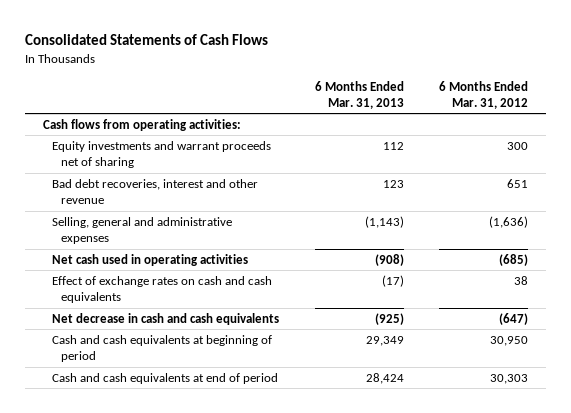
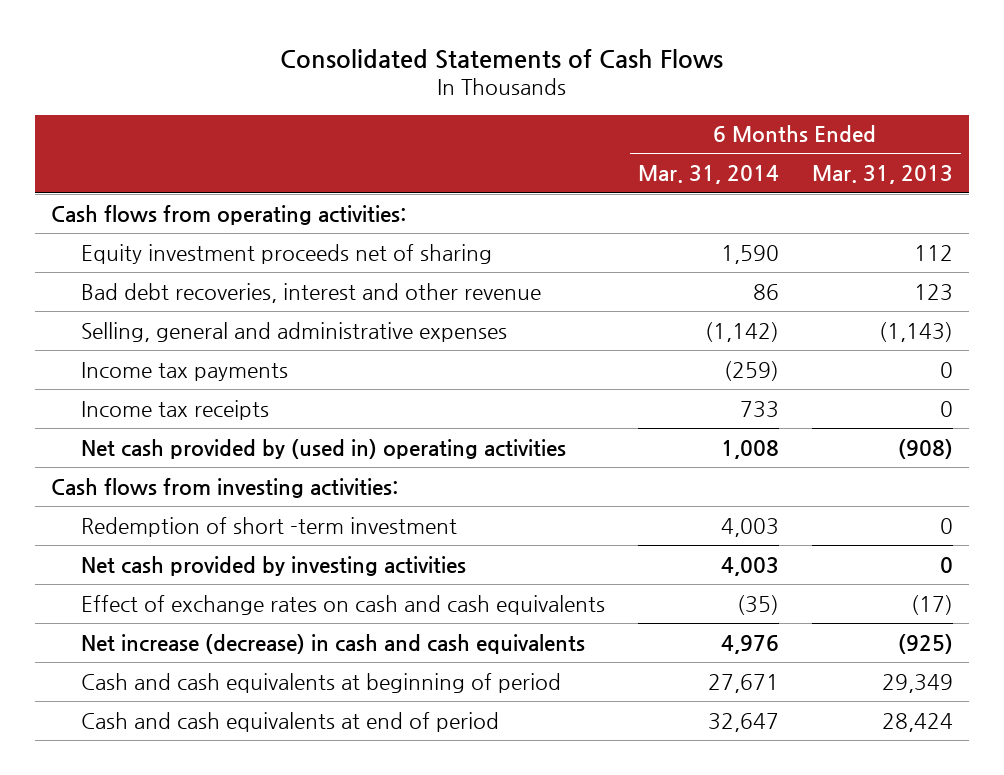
[439,80,529,109] 6 Months Ended Mar. 31, 2012 -> none
none -> [638,165,780,185] Mar. 31, 2014
[51,140,271,169] Equity investments and warrant proceeds net of sharing -> [81,243,493,264] Equity investment proceeds net of sharing
none -> [81,361,289,381] Income tax payments
none -> [81,399,270,420] Income tax receipts
[51,253,248,266] Net cash used in operating activities -> [81,438,567,459] Net cash provided by (used in) operating activities
none -> [51,477,399,498] Cash flows from investing activities:
none -> [81,516,458,537] Redemption of short -term investment
none -> [81,555,467,576] Net cash provided by investing activities
[51,312,279,325] Net decrease in cash and cash equivalents -> [81,633,586,654] Net increase (decrease) in cash and cash equivalents

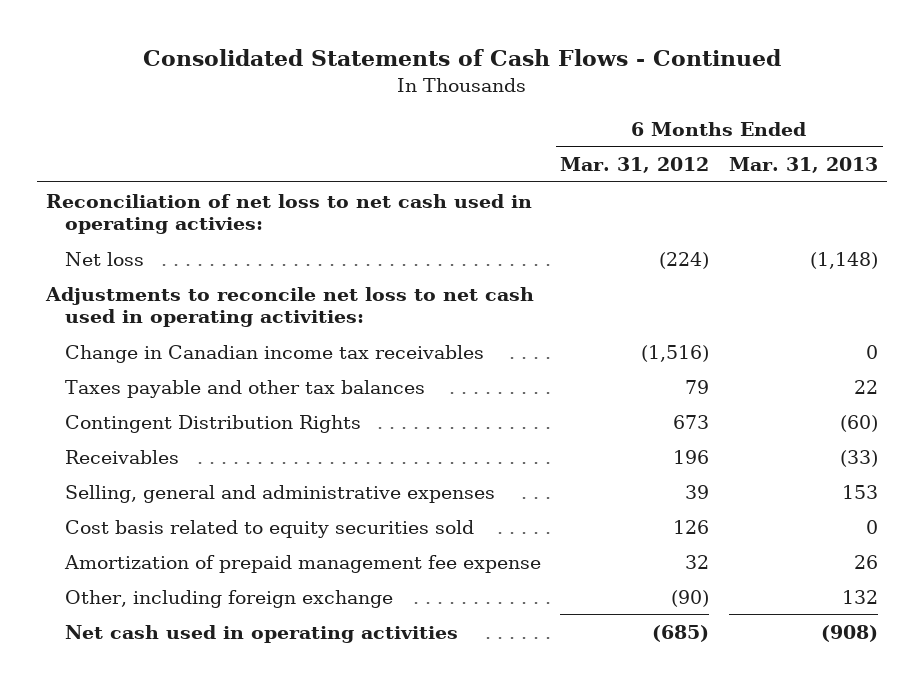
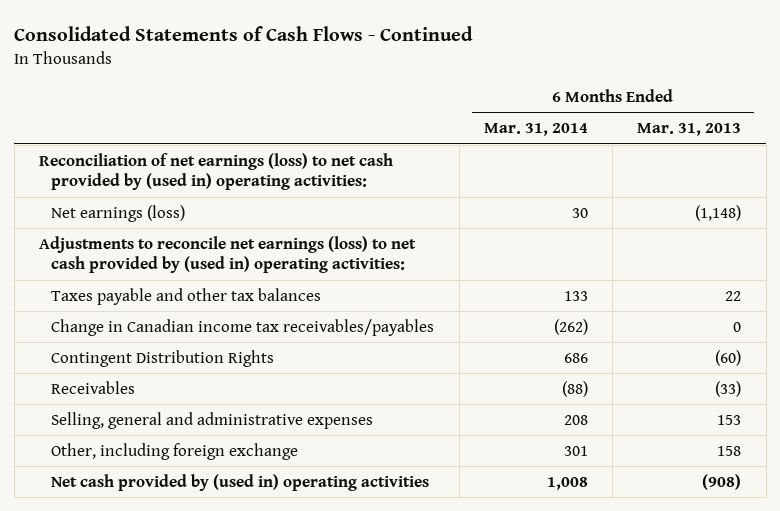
[560,157,710,174] Mar. 31, 2012 -> none
none -> [483,123,588,137] Mar. 31, 2014
[65,344,485,363] Change in Canadian income tax receivables -> none
[46,193,533,235] Reconciliation of net loss to net cash used in operating activies: -> [39,152,394,191] Reconciliation of net earnings (loss) to net cash provided by (used in) operating activities:
[65,251,145,266] Net loss -> [51,204,186,222] Net earnings (loss)
[45,286,535,328] Adjustments to reconcile net loss to net cash used in operating activities: -> [39,235,417,274] Adjustments to reconcile net earnings (loss) to net cash provided by (used in) operating activities:
none -> [51,318,435,336] Change in Canadian income tax receivables/payables
[65,519,475,538] Cost basis related to equity securities sold -> none
[64,554,542,573] Amortization of prepaid management fee expense -> none
[841,589,878,604] 132 -> [717,445,742,456] 158
[65,624,459,643] Net cash used in operating activities -> [51,473,430,491] Net cash provided by (used in) operating activities

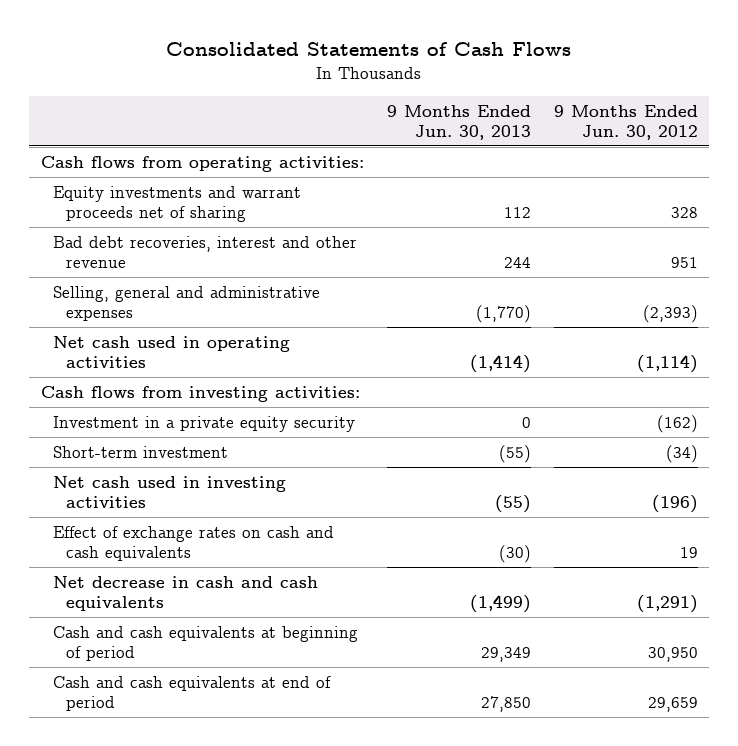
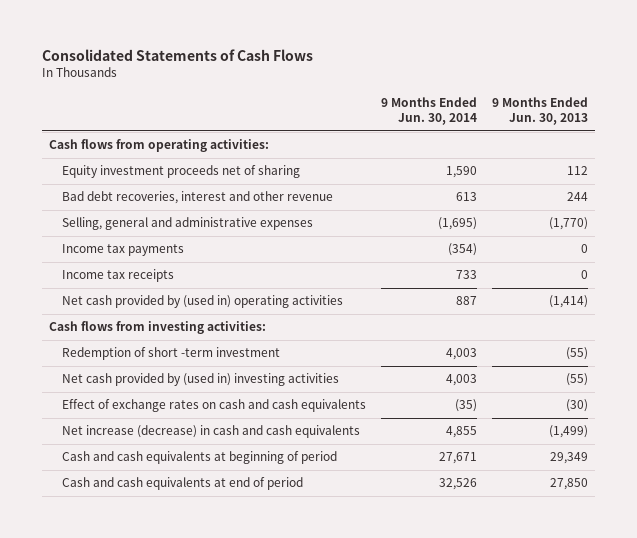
[553,104,698,140] 9 Months Ended Jun. 30, 2012 -> none
none -> [381,96,478,126] 9 Months Ended Jun. 30, 2014
[53,185,302,222] Equity investments and warrant proceeds net of sharing -> [62,165,301,179] Equity investment proceeds net of sharing
none -> [62,244,185,257] Income tax payments
none -> [62,269,175,283] Income tax receipts
[53,335,291,368] Net cash used in operating activities -> [62,295,344,309] Net cash provided by (used in) operating activities
[53,415,356,432] Investment in a private equity security -> none
[53,445,229,458] Short-term investment -> [62,347,281,361] Redemption of short -term investment
[53,475,287,508] Net cash used in investing activities -> [62,373,340,387] Net cash provided by (used in) investing activities
[53,575,319,611] Net decrease in cash and cash equivalents -> [62,425,361,439] Net increase (decrease) in cash and cash equivalents

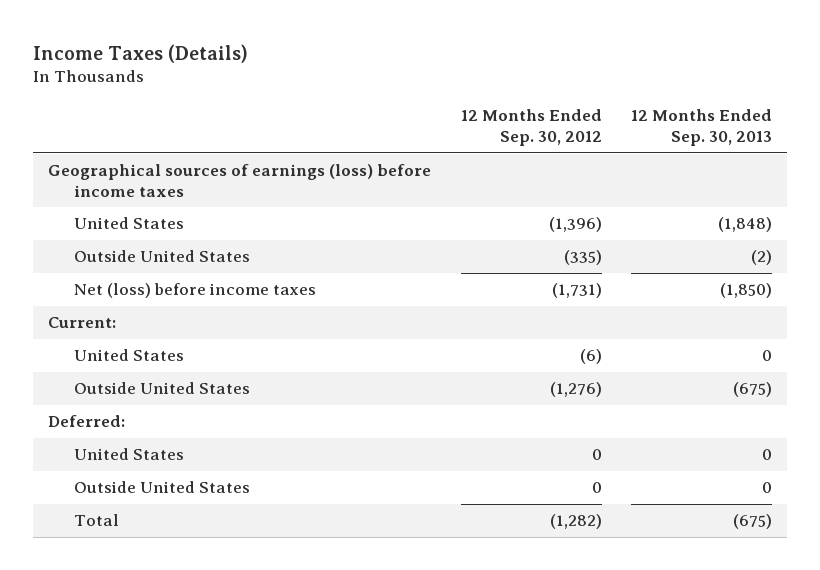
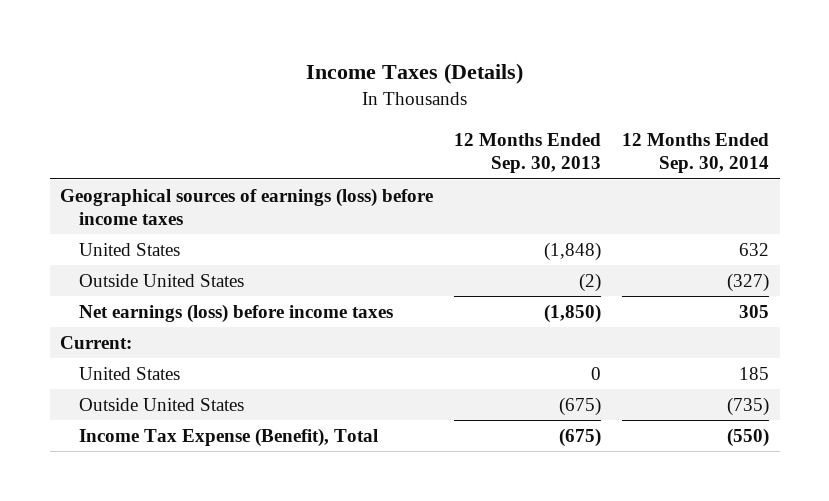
[460,109,602,147] 12 Months Ended Sep. 30, 2012 -> none
none -> [622,133,770,174] 12 Months Ended Sep. 30, 2014
[73,283,316,299] Net (loss) before income taxes -> [79,303,394,323] Net earnings (loss) before income taxes
[48,415,126,428] Deferred: -> none
[73,448,184,461] United States -> none
[73,481,250,494] Outside United States -> none
[73,514,119,527] Total -> [79,427,379,447] Income Tax Expense (Benefit), Total

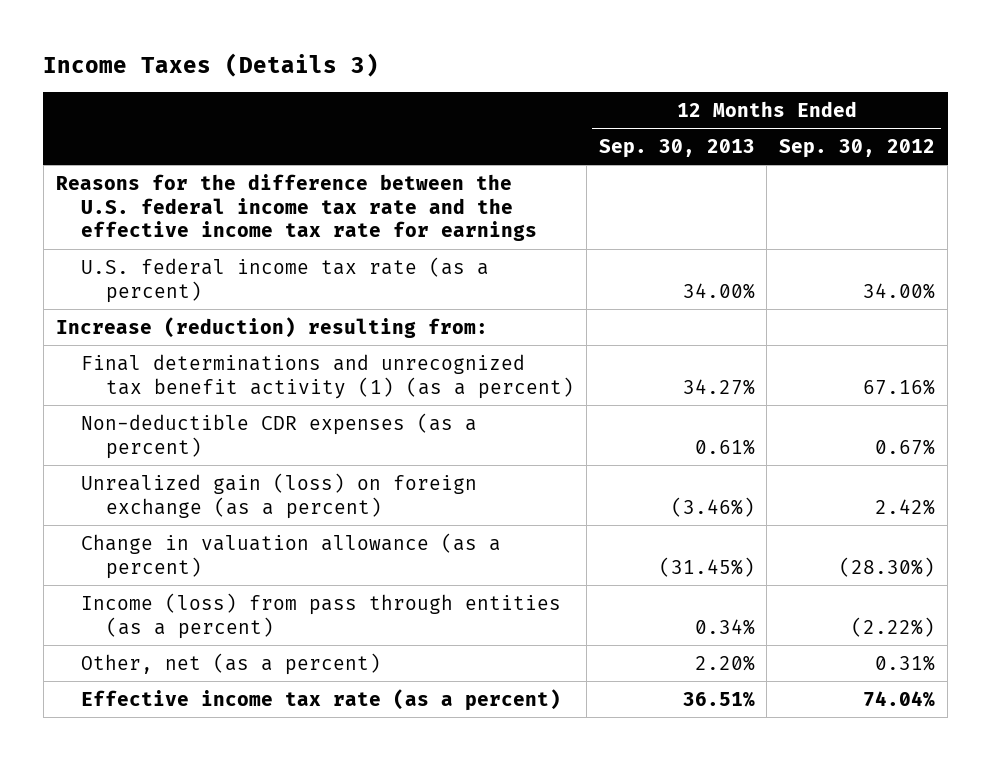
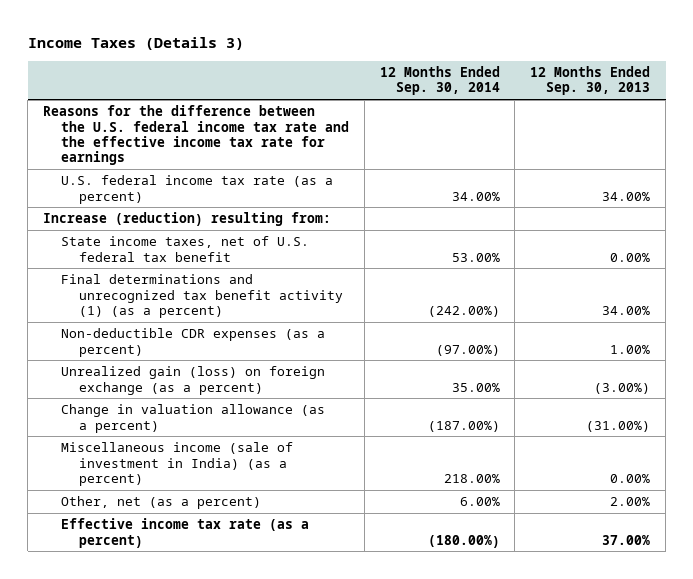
[779,139,936,159] Sep. 30, 2012 -> none
none -> [379,65,500,96] 12 Months Ended Sep. 30, 2014
[80,592,561,639] Income (loss) from pass through entities (as a percent) -> none
none -> [60,236,309,262] State income taxes, net of U.S. federal tax benefit
[682,378,755,395] 34.27% -> [602,305,651,315] 34.00%
[694,438,755,455] 0.61% -> [610,344,651,354] 1.00%
[670,496,755,517] (3.46%) -> [594,382,651,394] (3.00%)
[658,556,755,577] (31.45%) -> [586,420,651,432] (31.00%)
none -> [60,442,293,486] Miscellaneous income (sale of investment in India) (as a percent)
[694,654,755,671] 2.20% -> [610,497,651,507] 2.00%
[682,691,755,707] 36.51% -> [602,534,651,545] 37.00%

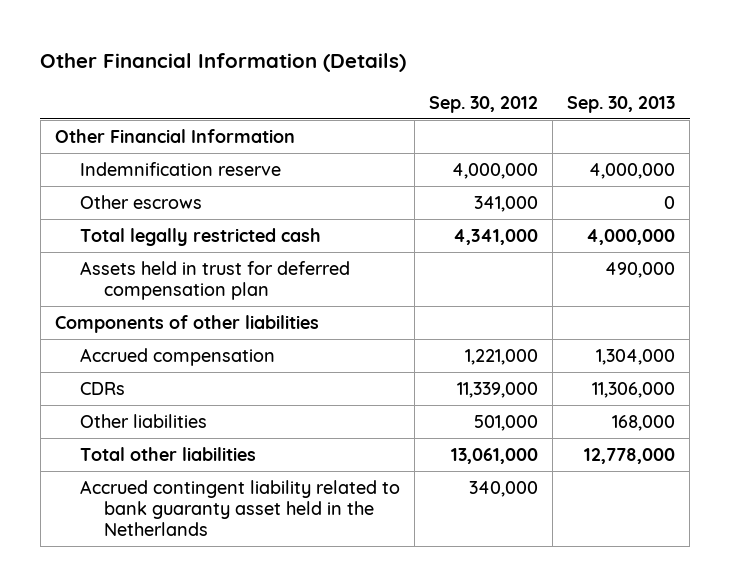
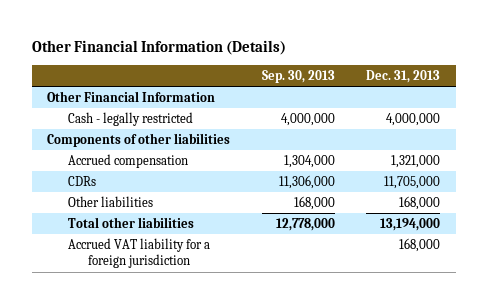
[428,95,538,113] Sep. 30, 2012 -> none
none -> [366,69,441,83] Dec. 31, 2013
[79,161,281,176] Indemnification reserve -> none
[79,194,202,209] Other escrows -> none
[79,260,350,300] Assets held in trust for deferred compensation plan -> none
[79,227,321,246] Total legally restricted cash -> [67,112,193,127] Cash - legally restricted
[79,479,400,537] Accrued contingent liability related to bank guaranty asset held in the Netherlands -> none
none -> [67,238,210,269] Accrued VAT liability for a foreign jurisdiction

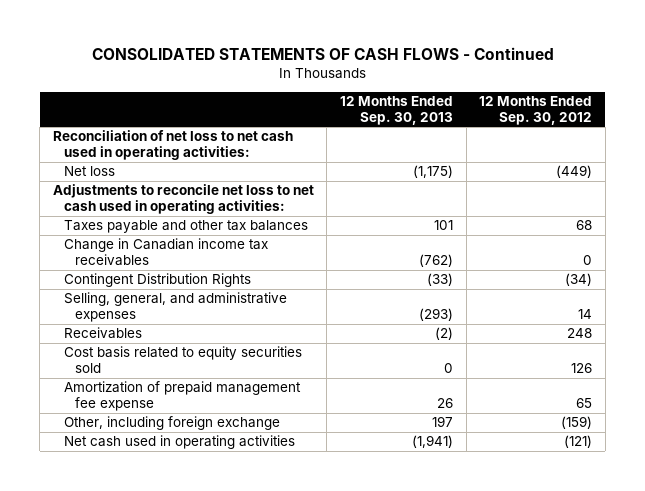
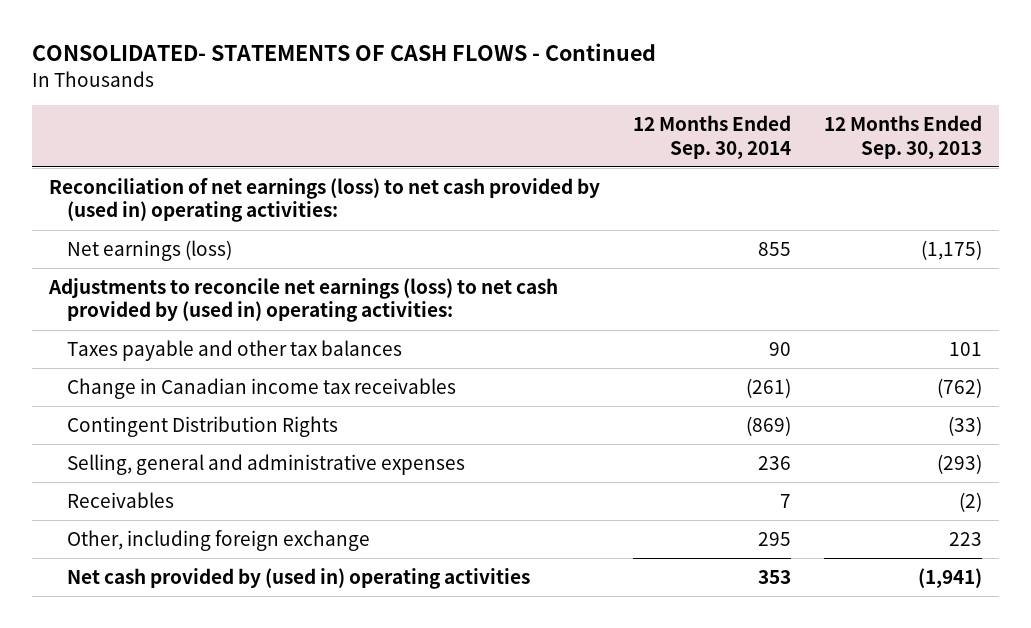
[91,47,554,61] CONSOLIDATED STATEMENTS OF CASH FLOWS - Continued -> [32,43,657,62] CONSOLIDATED- STATEMENTS OF CASH FLOWS - Continued
[479,95,593,125] 12 Months Ended Sep. 30, 2012 -> none
none -> [633,115,792,159] 12 Months Ended Sep. 30, 2014
[52,130,293,161] Reconciliation of net loss to net cash used in operating activities: -> [48,177,600,223] Reconciliation of net earnings (loss) to net cash provided by (used in) operating activities:
[63,166,115,177] Net loss -> [67,239,233,261] Net earnings (loss)
[52,184,314,215] Adjustments to reconcile net loss to net cash used in operating activities: -> [47,277,558,323] Adjustments to reconcile net earnings (loss) to net cash provided by (used in) operating activities:
[63,292,287,323] Selling, general, and administrative expenses -> [67,453,466,475] Selling, general and administrative expenses
[63,346,302,374] Cost basis related to equity securities sold -> none
[63,381,301,412] Amortization of prepaid management fee expense -> none
[432,416,454,428] 197 -> [949,531,983,546] 223
[63,435,295,450] Net cash used in operating activities -> [67,567,531,589] Net cash provided by (used in) operating activities

